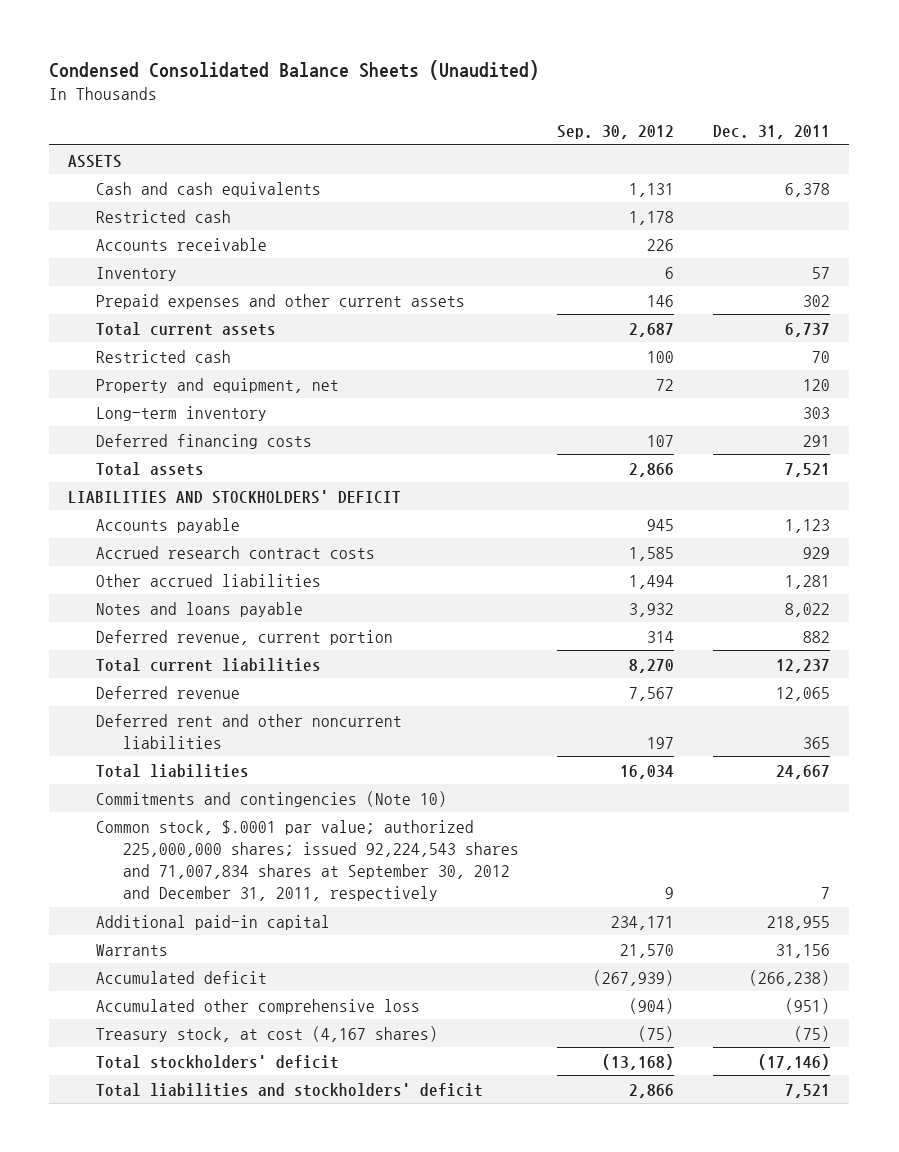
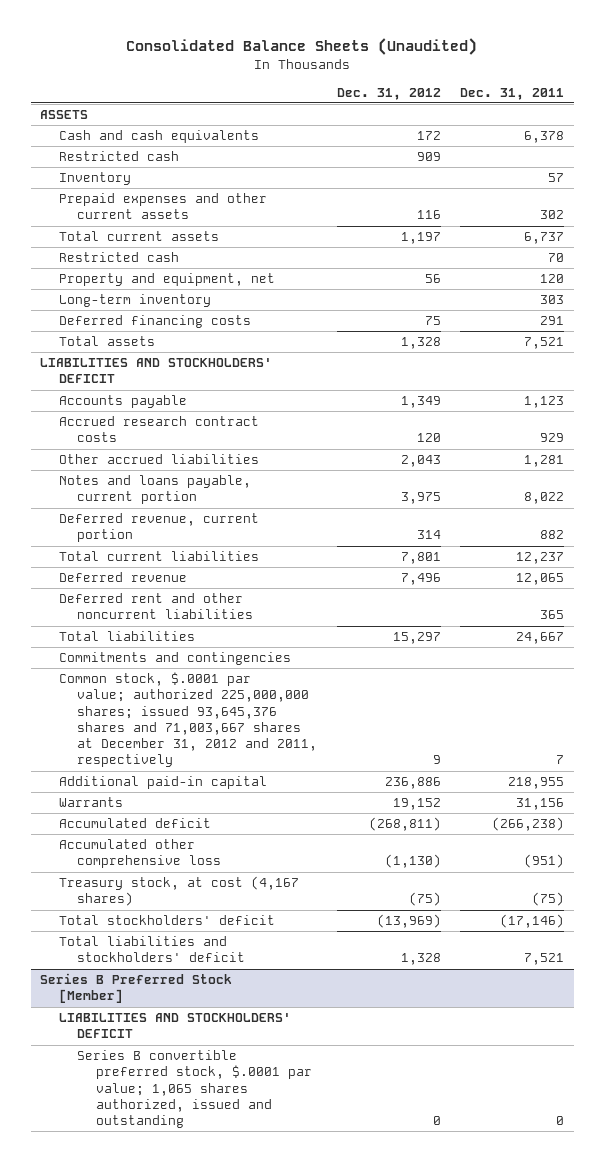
[49,59,540,80] Condensed Consolidated Balance Sheets (Unaudited) -> [126,37,478,55] Consolidated Balance Sheets (Unaudited)
[557,125,675,140] Sep. 30, 2012 -> none
none -> [336,87,441,100] Dec. 31, 2012
[95,237,267,251] Accounts receivable -> none
[95,601,303,617] Notes and loans payable -> [58,475,251,505] Notes and loans payable, current portion
[95,790,447,807] Commitments and contingencies (Note 10) -> [58,652,291,666] Commitments and contingencies
[95,819,519,902] Common stock, $.0001 par value; authorized 225,000,000 shares; issued 92,224,543 shares and 71,007,834 shares at September 30, 2012 and December 31, 2011, respectively -> [58,672,318,768] Common stock, $.0001 par value; authorized 225,000,000 shares; issued 93,645,376 shares and 71,003,667 shares at December 31, 2012 and 2011, respectively
none -> [40,973,233,1004] Series B Preferred Stock [Member]
none -> [58,1013,291,1039] LIABILITIES AND STOCKHOLDERS' DEFICIT
none -> [77,1050,312,1129] Series B convertible preferred stock, $.0001 par value; 1,065 shares authorized, issued and outstanding

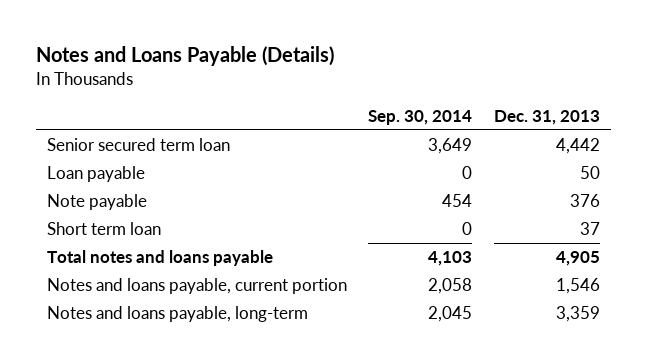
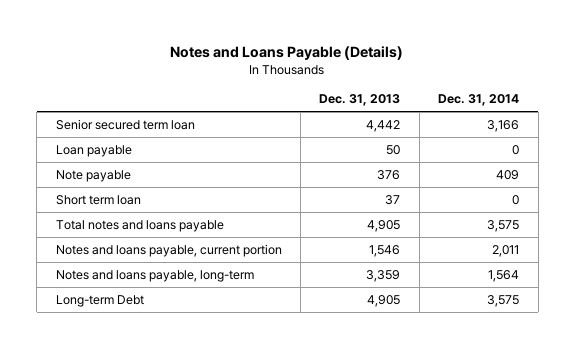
[368,110,473,126] Sep. 30, 2014 -> none
none -> [438,94,520,107] Dec. 31, 2014
none -> [55,294,144,307] Long-term Debt

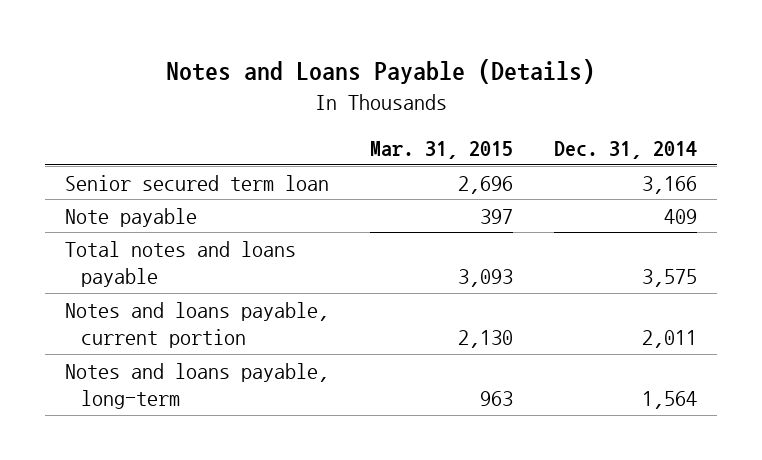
[319,94,401,107] Dec. 31, 2013 -> none
none -> [370,141,514,160] Mar. 31, 2015
[55,144,132,157] Loan payable -> none
[55,194,141,205] Short term loan -> none
[55,294,144,307] Long-term Debt -> none

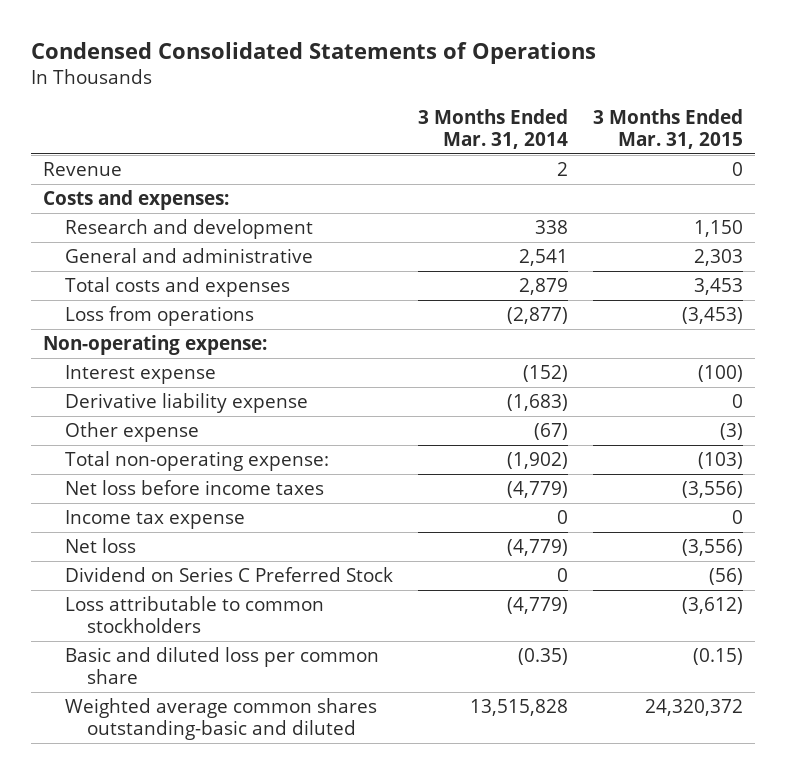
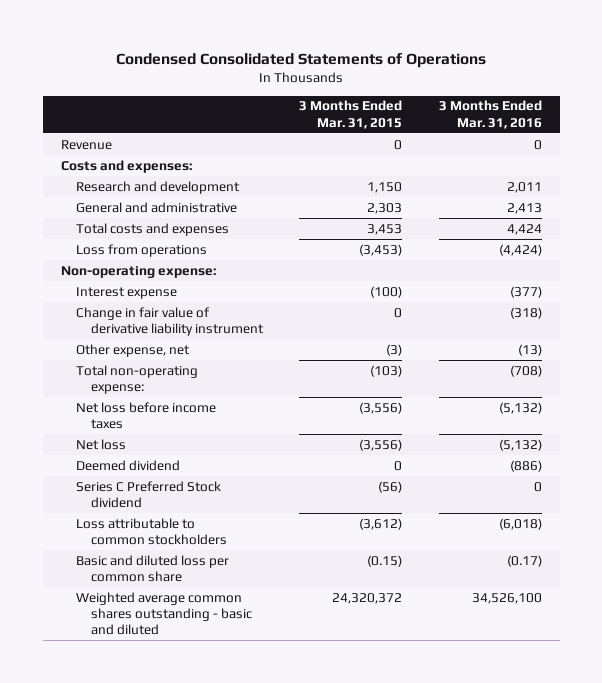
[417,108,568,150] 3 Months Ended Mar. 31, 2014 -> none
none -> [438,100,542,129] 3 Months Ended Mar. 31, 2016
[65,393,309,414] Derivative liability expense -> none
none -> [75,306,264,337] Change in fair value of derivative liability instrument
[65,422,200,443] Other expense -> [75,343,190,357] Other expense, net
[65,510,246,530] Income tax expense -> none
none -> [75,459,180,471] Deemed dividend
[65,567,394,583] Dividend on Series C Preferred Stock -> [75,480,221,509] Series C Preferred Stock dividend
[65,698,378,741] Weighted average common shares outstanding-basic and diluted -> [75,591,252,636] Weighted average common shares outstanding - basic and diluted

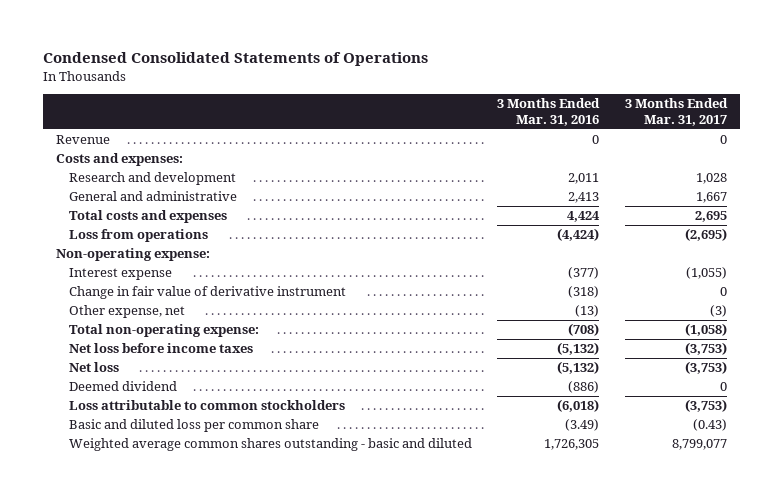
[299,100,403,129] 3 Months Ended Mar. 31, 2015 -> none
none -> [625,98,729,126] 3 Months Ended Mar. 31, 2017
[75,306,264,337] Change in fair value of derivative liability instrument -> [68,286,346,300] Change in fair value of derivative instrument
[75,480,221,509] Series C Preferred Stock dividend -> none
[506,554,542,567] (0.17) -> [565,419,600,432] (3.49)
[471,592,542,604] 34,526,100 -> [544,439,600,451] 1,726,305

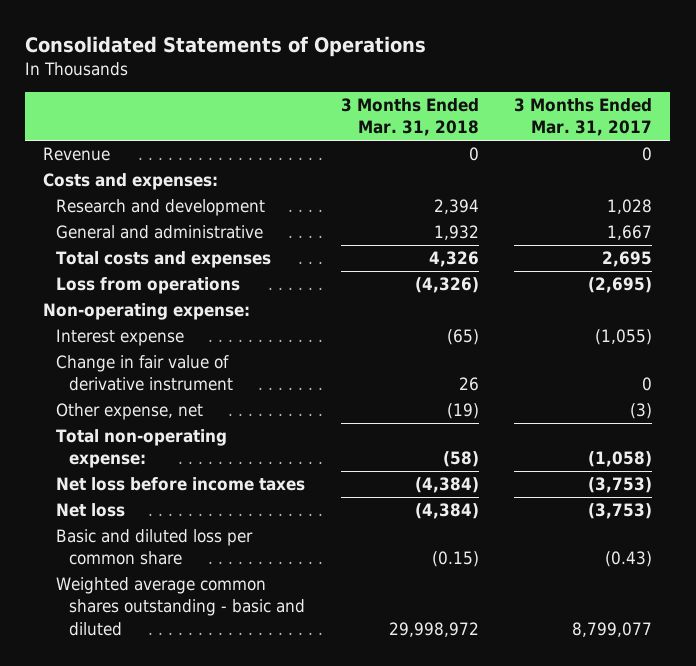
[43,52,429,67] Condensed Consolidated Statements of Operations -> [25,35,427,57] Consolidated Statements of Operations
[497,98,601,126] 3 Months Ended Mar. 31, 2016 -> none
none -> [340,98,479,137] 3 Months Ended Mar. 31, 2018
[68,381,177,392] Deemed dividend -> none
[68,400,345,411] Loss attributable to common stockholders -> none

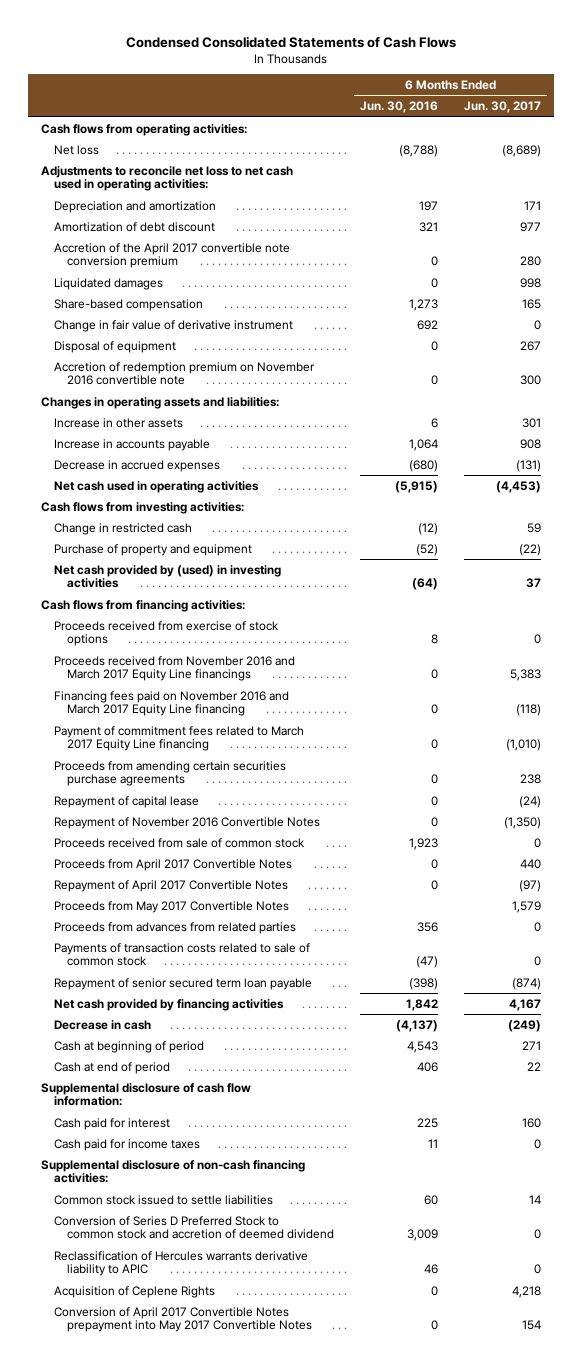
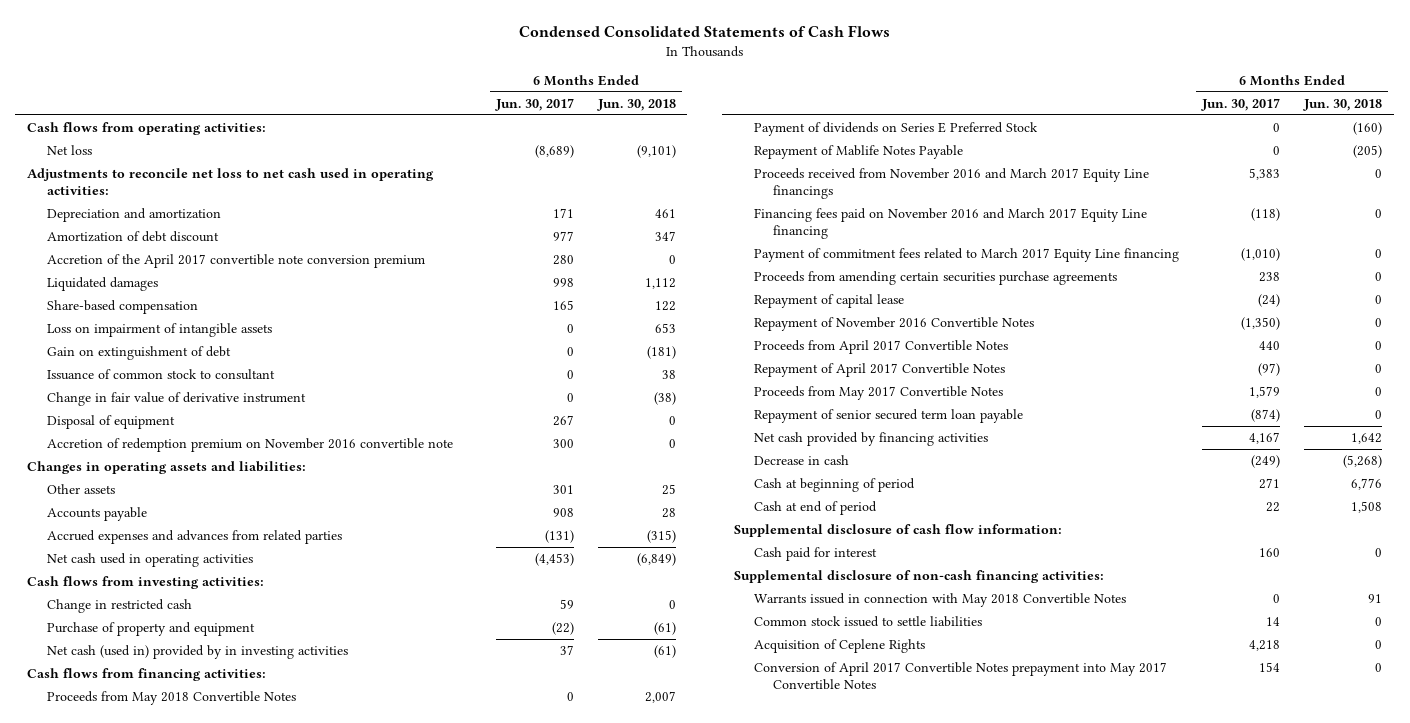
[360,101,439,114] Jun. 30, 2016 -> none
none -> [596,98,676,111] Jun. 30, 2018
none -> [46,322,272,337] Loss on impairment of intangible assets
none -> [46,345,231,360] Gain on extinguishment of debt
none -> [46,368,275,380] Issuance of common stock to consultant
[54,417,184,428] Increase in other assets -> [46,483,115,494] Other assets
[54,438,211,451] Increase in accounts payable -> [46,506,147,521] Accounts payable
[54,459,221,472] Decrease in accrued expenses -> [46,529,342,544] Accrued expenses and advances from related parties
[54,564,282,589] Net cash provided by (used) in investing activities -> [46,644,348,659] Net cash (used in) provided by in investing activities
[54,620,280,647] Proceeds received from exercise of stock options -> none
none -> [46,690,296,705] Proceeds from May 2018 Convertible Notes
none -> [753,121,1038,136] Payment of dividends on Series E Preferred Stock
none -> [753,144,963,159] Repayment of Mablife Notes Payable
[54,837,306,848] Proceeds received from sale of common stock -> none
[54,921,297,934] Proceeds from advances from related parties -> none
[54,942,311,967] Payments of transaction costs related to sale of common stock -> none
[54,1138,201,1151] Cash paid for income taxes -> none
none -> [753,592,1126,607] Warrants issued in connection with May 2018 Convertible Notes
[54,1215,335,1240] Conversion of Series D Preferred Stock to common stock and accretion of deemed dividend -> none
[54,1250,309,1277] Reclassification of Hercules warrants derivative liability to APIC -> none

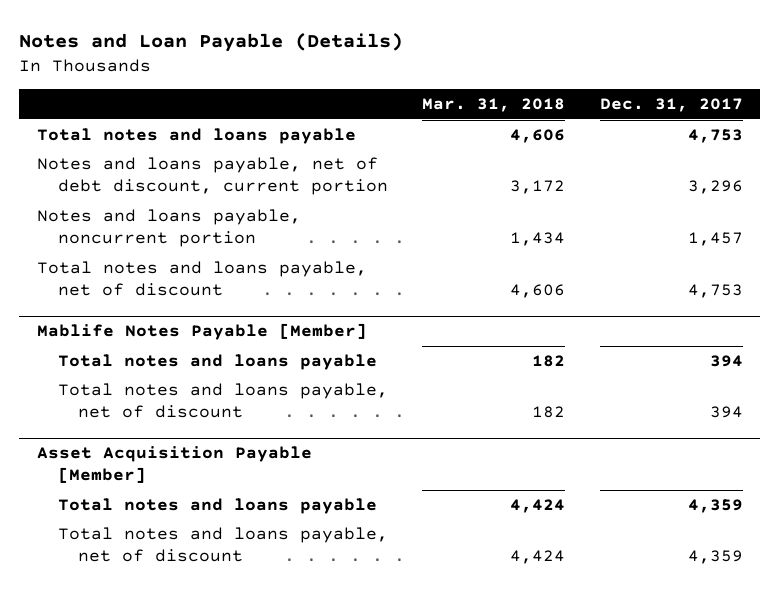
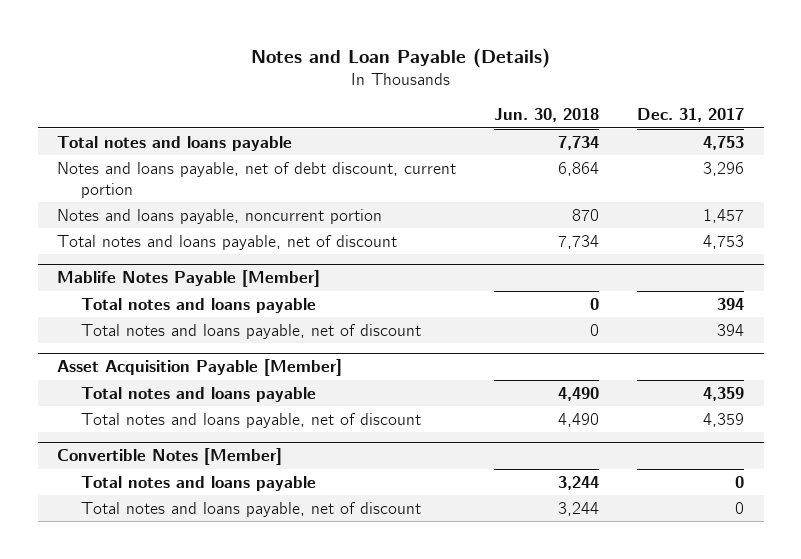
[422,98,566,113] Mar. 31, 2018 -> none
none -> [494,108,600,123] Jun. 30, 2018
none -> [56,448,282,466] Convertible Notes [Member]
none -> [81,475,317,491] Total notes and loans payable
none -> [81,501,422,517] Total notes and loans payable, net of discount

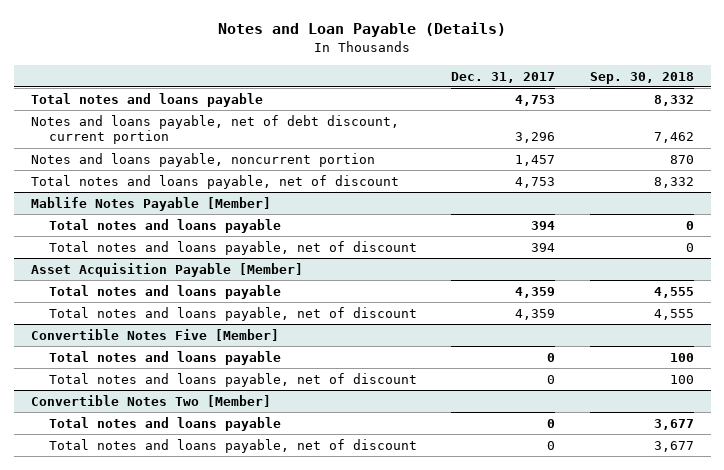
[494,108,600,123] Jun. 30, 2018 -> none
none -> [589,71,694,84] Sep. 30, 2018
[56,448,282,466] Convertible Notes [Member] -> [30,328,279,341] Convertible Notes Five [Member]
none -> [30,394,271,407] Convertible Notes Two [Member]
none -> [48,416,281,431] Total notes and loans payable
none -> [48,438,417,453] Total notes and loans payable, net of discount

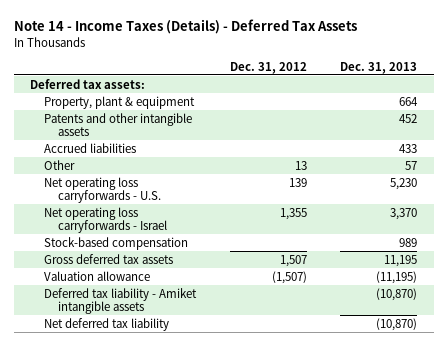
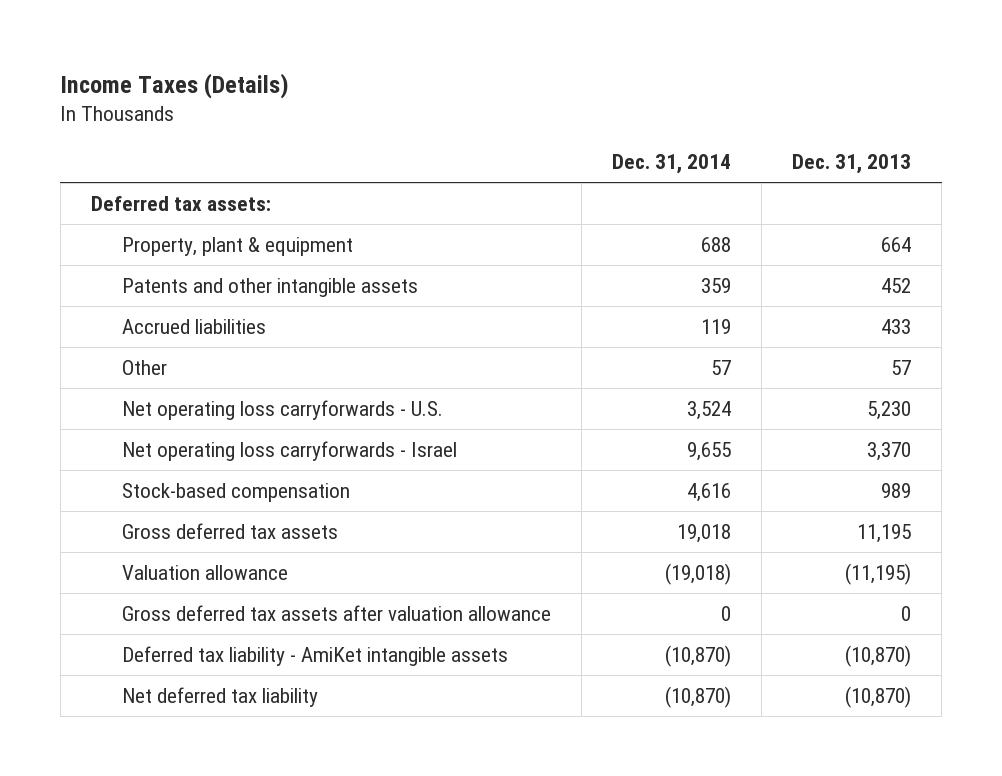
[13,19,357,35] Note 14 - Income Taxes (Details) - Deferred Tax Assets -> [60,72,290,99] Income Taxes (Details)
[229,61,307,74] Dec. 31, 2012 -> none
none -> [612,154,732,175] Dec. 31, 2014
none -> [122,604,552,621] Gross deferred tax assets after valuation allowance
[44,287,198,314] Deferred tax liability - Amiket intangible assets -> [122,645,509,666] Deferred tax liability - AmiKet intangible assets

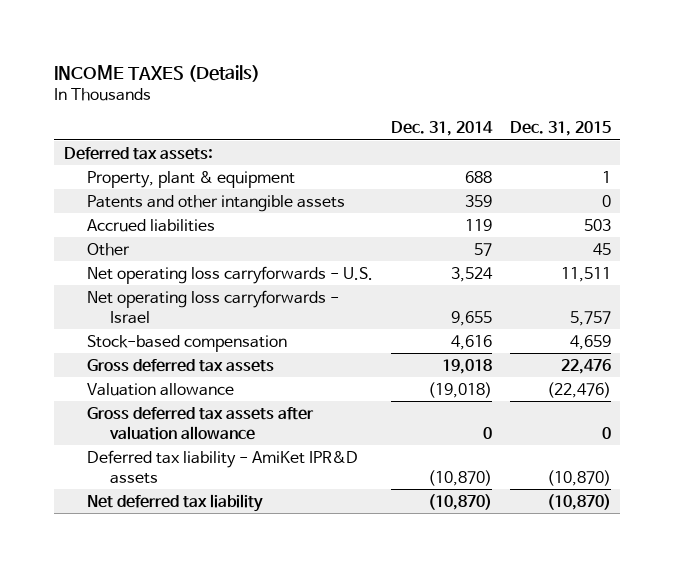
[60,72,290,99] Income Taxes (Details) -> [54,64,261,82] INCOME TAXES (Details)
[792,154,912,175] Dec. 31, 2013 -> none
none -> [510,121,612,137] Dec. 31, 2015
[122,645,509,666] Deferred tax liability - AmiKet intangible assets -> [86,449,358,484] Deferred tax liability - AmiKet IPR&D assets

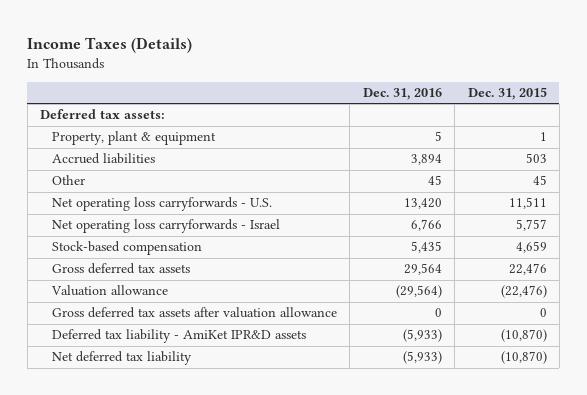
[54,64,261,82] INCOME TAXES (Details) -> [27,37,193,54] Income Taxes (Details)
[391,121,494,137] Dec. 31, 2014 -> none
none -> [362,88,442,101] Dec. 31, 2016
[86,194,345,212] Patents and other intangible assets -> none

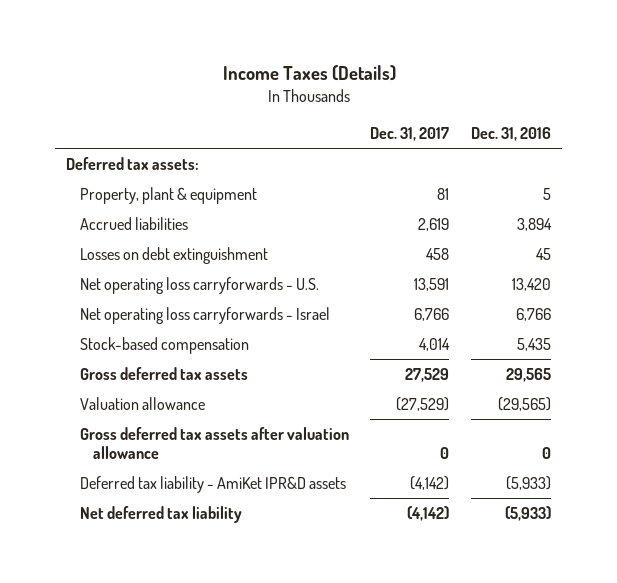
[467,87,547,101] Dec. 31, 2015 -> none
none -> [370,126,450,141] Dec. 31, 2017
[52,175,86,186] Other -> none
none -> [79,247,268,265] Losses on debt extinguishment
[403,263,442,276] 29,564 -> [506,368,552,383] 29,565
[395,285,442,299] (29,564) -> [498,397,552,412] (29,565)

